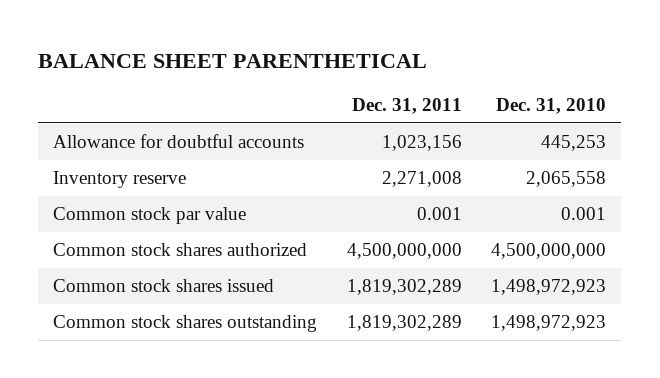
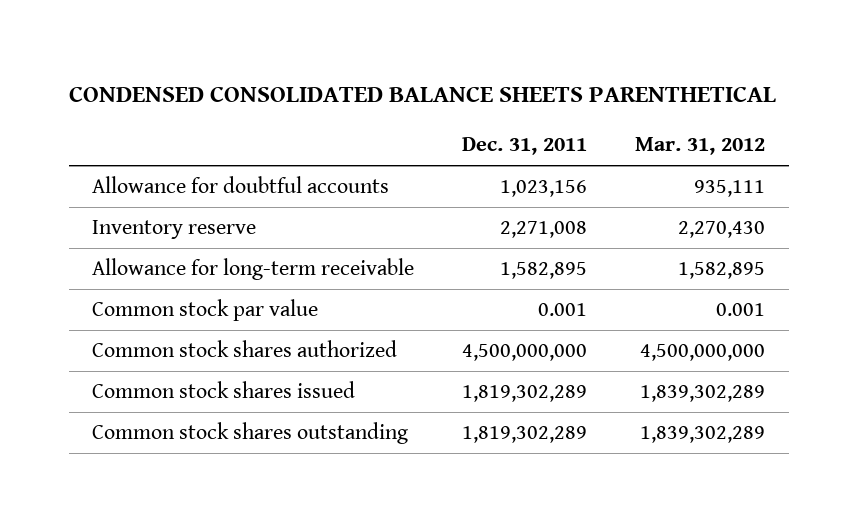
[38,53,428,68] BALANCE SHEET PARENTHETICAL -> [68,86,776,103] CONDENSED CONSOLIDATED BALANCE SHEETS PARENTHETICAL
[496,98,607,115] Dec. 31, 2010 -> none
none -> [635,137,766,156] Mar. 31, 2012
none -> [92,258,415,281] Allowance for long-term receivable

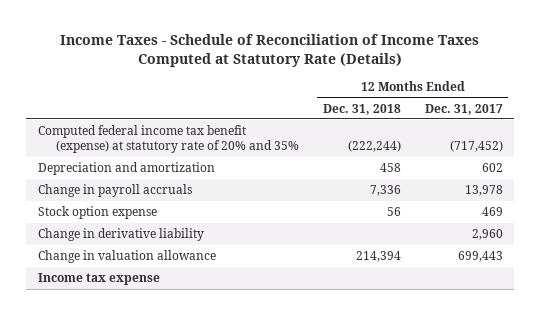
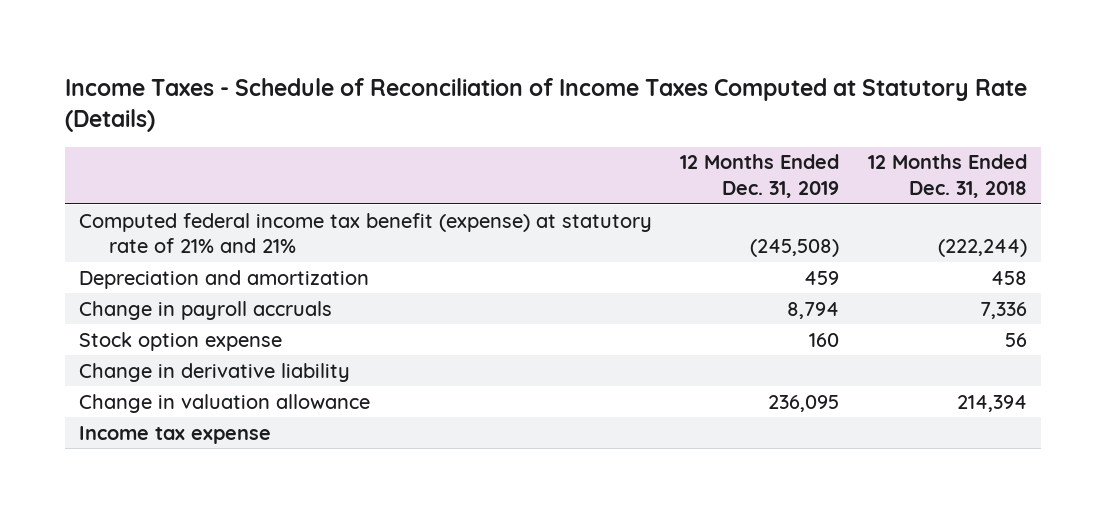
[424,103,503,115] Dec. 31, 2017 -> none
none -> [680,154,840,199] 12 Months Ended Dec. 31, 2019
[38,125,300,154] Computed federal income tax benefit (expense) at statutory rate of 20% and 35% -> [79,212,653,254] Computed federal income tax benefit (expense) at statutory rate of 21% and 21%

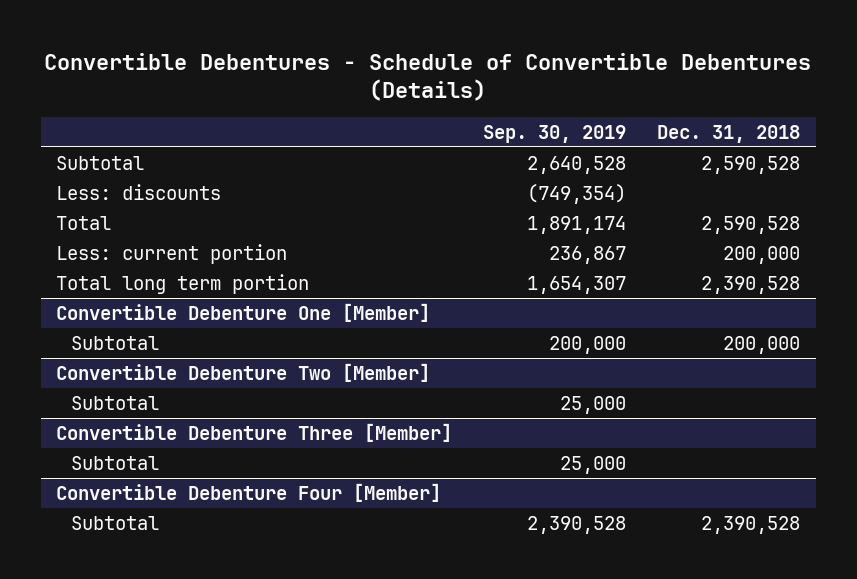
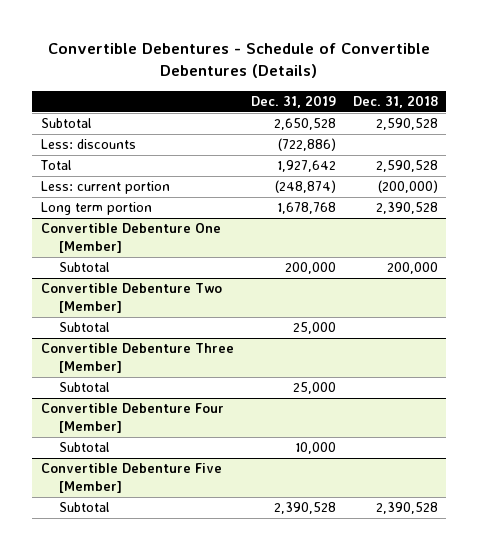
[483,124,627,143] Sep. 30, 2019 -> none
none -> [250,95,336,109] Dec. 31, 2019
[723,245,801,264] 200,000 -> [377,180,438,194] (200,000)
[56,273,310,294] Total long term portion -> [40,202,152,216] Long term portion
none -> [58,442,110,453] Subtotal
none -> [40,463,222,493] Convertible Debenture Five [Member]

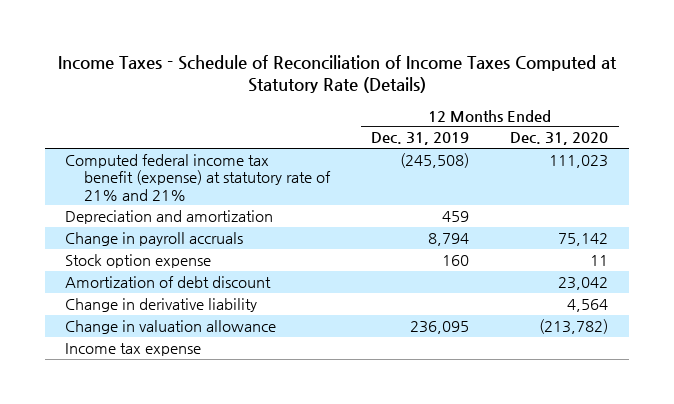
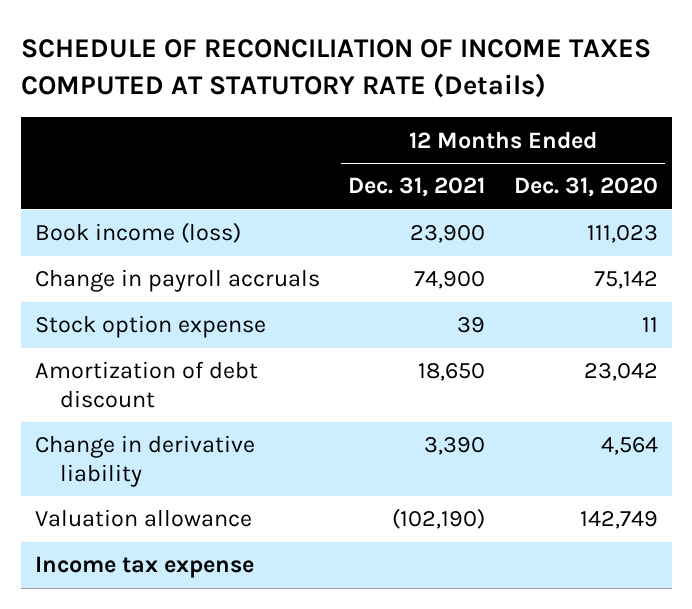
[57,54,617,94] Income Taxes - Schedule of Reconciliation of Income Taxes Computed at Statutory Rate (Details) -> [20,39,651,98] SCHEDULE OF RECONCILIATION OF INCOME TAXES COMPUTED AT STATUTORY RATE (Details)
[371,132,470,146] Dec. 31, 2019 -> none
none -> [348,177,486,198] Dec. 31, 2021
[65,209,274,224] Depreciation and amortization -> none
[65,153,332,201] Computed federal income tax benefit (expense) at statutory rate of 21% and 21% -> [34,222,241,244] Book income (loss)
[65,319,277,334] Change in valuation allowance -> [34,509,252,528] Valuation allowance
[539,318,609,334] (213,782) -> [579,511,658,530] 142,749

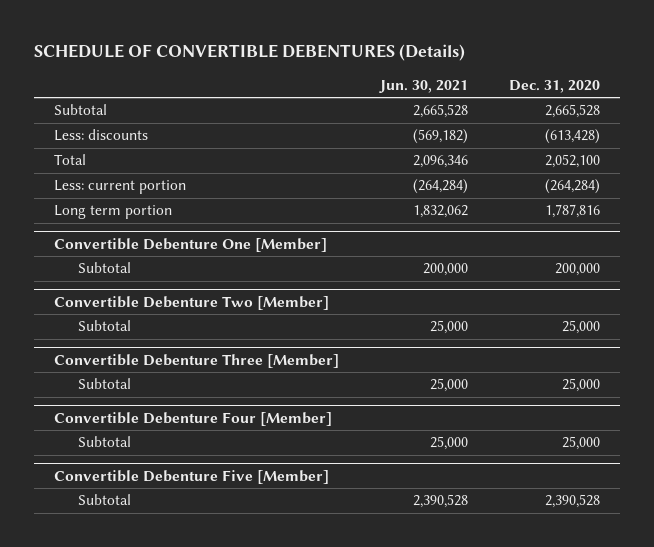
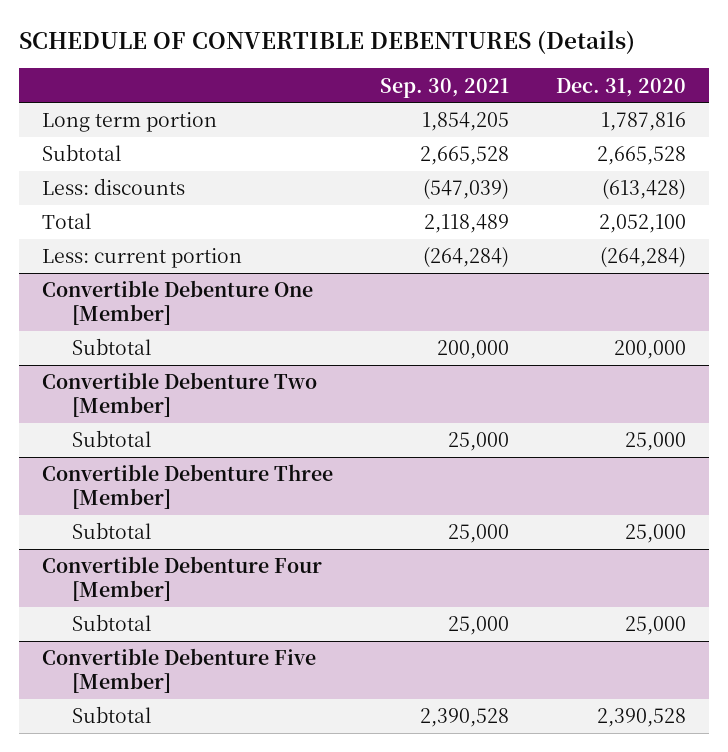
[378,80,468,94] Jun. 30, 2021 -> none
none -> [380,77,510,98] Sep. 30, 2021
[53,205,172,220] Long term portion -> [42,112,218,133] Long term portion

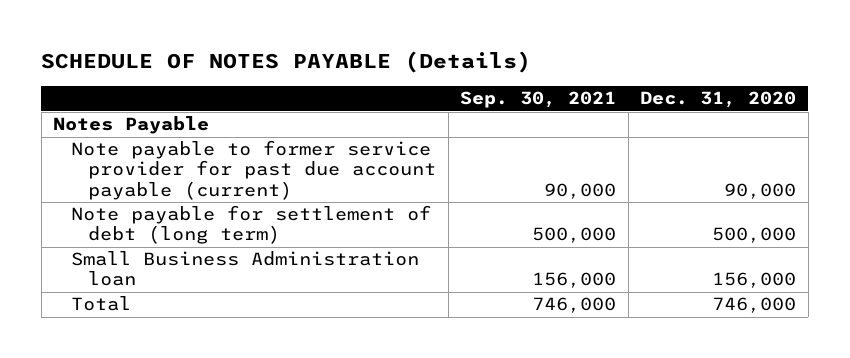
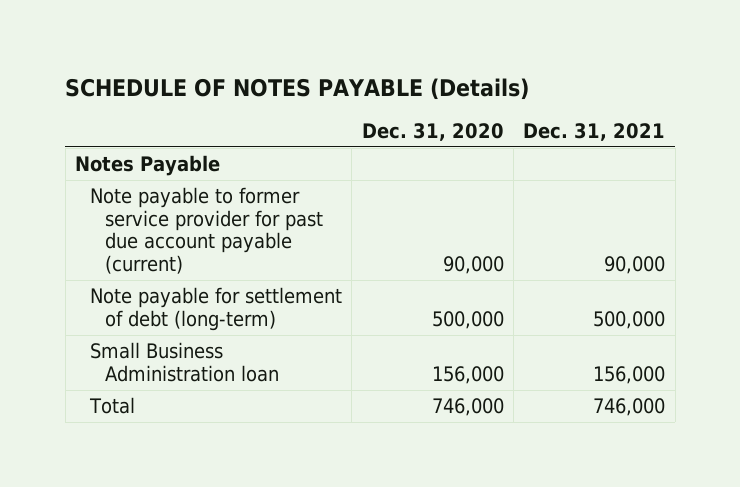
[460,91,617,109] Sep. 30, 2021 -> none
none -> [523,122,666,141] Dec. 31, 2021
[70,205,431,245] Note payable for settlement of debt (long term) -> [90,287,343,331] Note payable for settlement of debt (long-term)

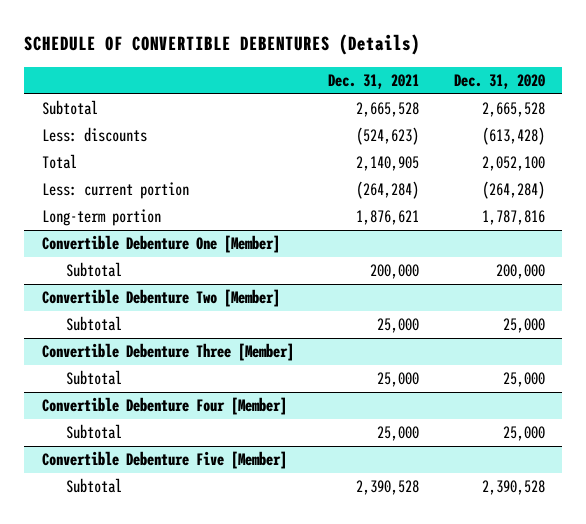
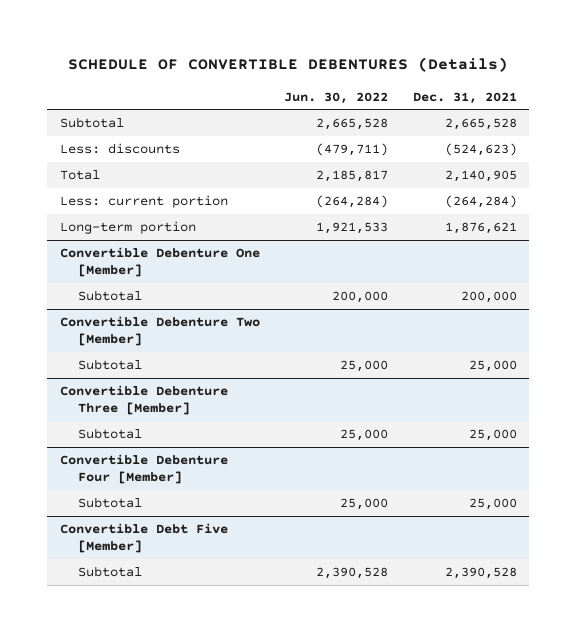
[453,74,545,90] Dec. 31, 2020 -> none
none -> [284,91,389,104] Jun. 30, 2022
[41,451,287,470] Convertible Debenture Five [Member] -> [59,523,228,554] Convertible Debt Five [Member]

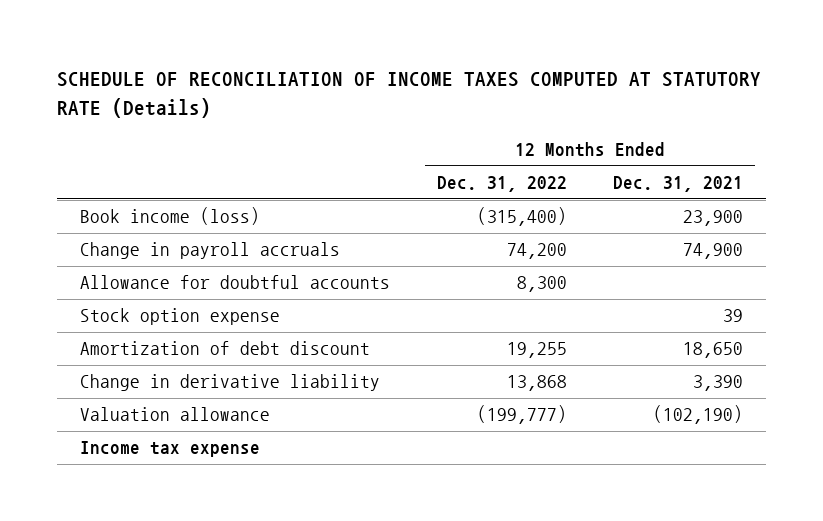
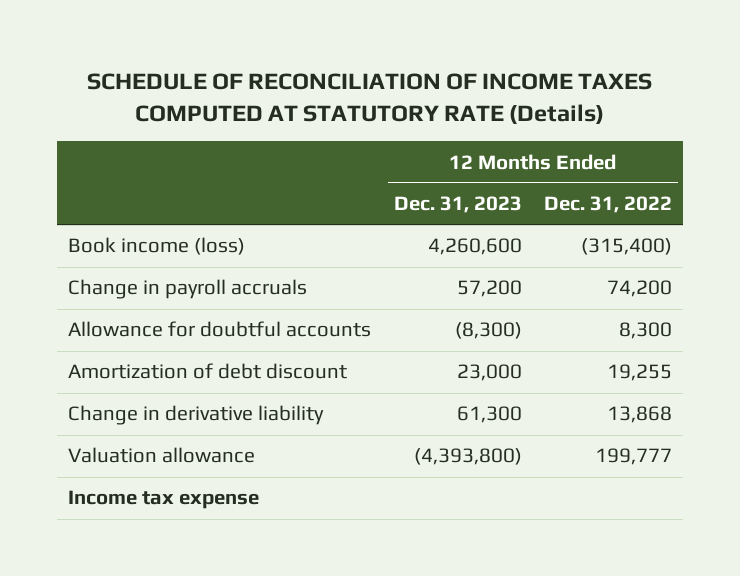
[612,175,743,192] Dec. 31, 2021 -> none
none -> [393,196,522,214] Dec. 31, 2023
[80,308,281,326] Stock option expense -> none
[476,405,567,425] (199,777) -> [595,448,673,466] 199,777

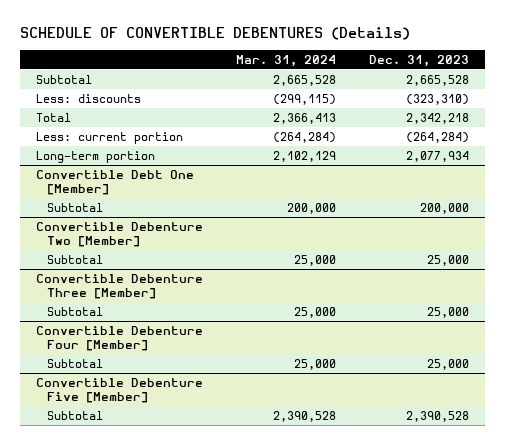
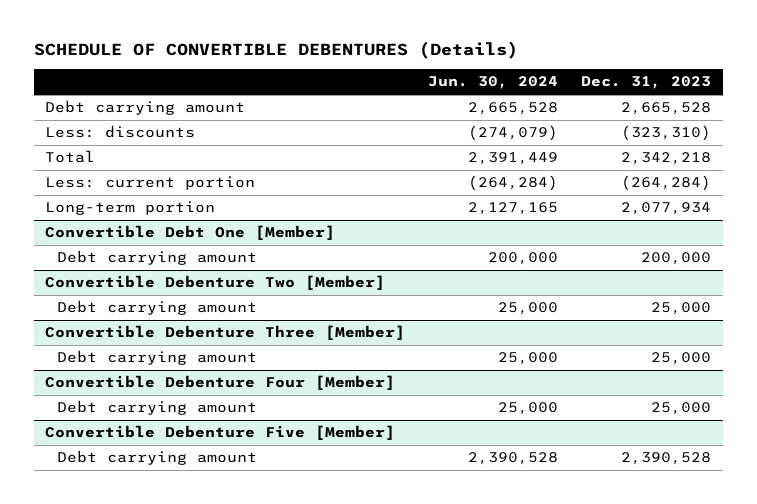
[236,54,337,67] Mar. 31, 2024 -> none
none -> [428,76,559,90] Jun. 30, 2024
[36,74,93,84] Subtotal -> [45,100,246,116] Debt carrying amount
[47,202,104,212] Subtotal -> [57,250,258,266] Debt carrying amount
[47,254,104,264] Subtotal -> [57,300,258,316] Debt carrying amount
[47,306,104,316] Subtotal -> [57,350,258,366] Debt carrying amount
[47,358,104,368] Subtotal -> [57,400,258,416] Debt carrying amount
[47,410,104,420] Subtotal -> [57,450,258,466] Debt carrying amount

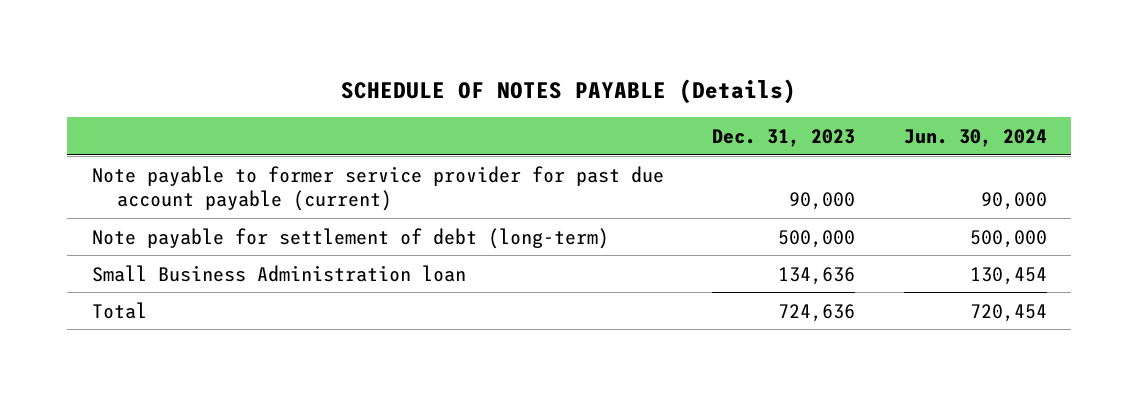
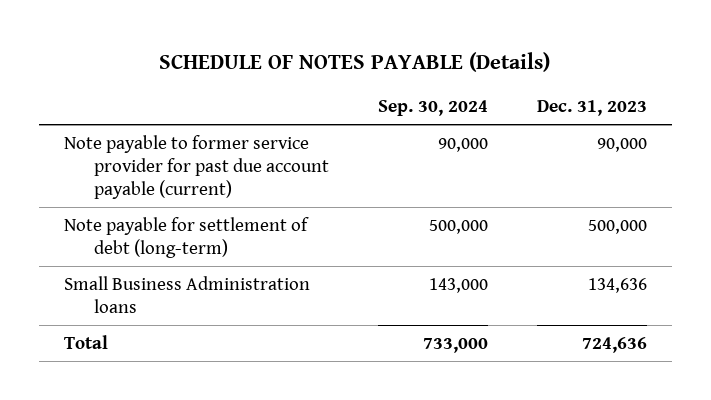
[903,128,1047,147] Jun. 30, 2024 -> none
none -> [377,99,488,116] Sep. 30, 2024
[91,264,466,282] Small Business Administration loan -> [63,276,310,313] Small Business Administration loans

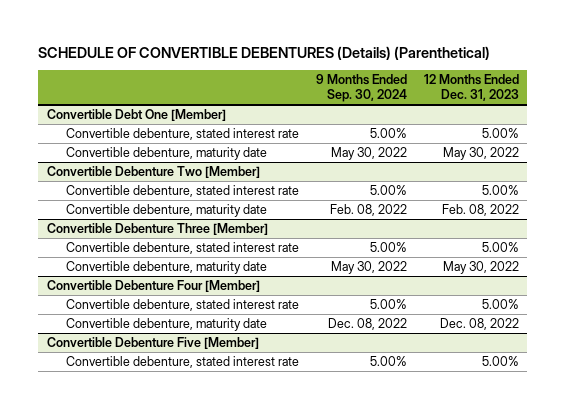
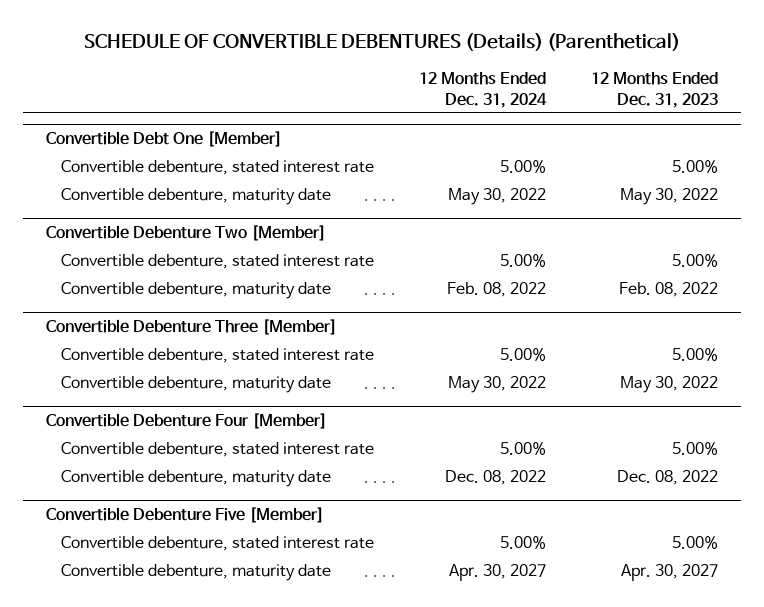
[315,74,407,103] 9 Months Ended Sep. 30, 2024 -> none
none -> [418,72,547,108] 12 Months Ended Dec. 31, 2024
none -> [60,563,331,581] Convertible debenture, maturity date

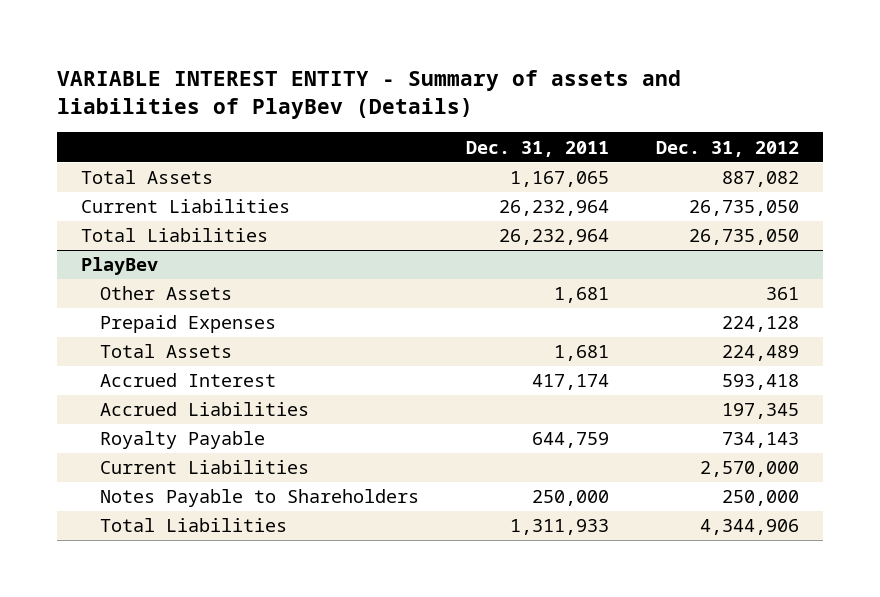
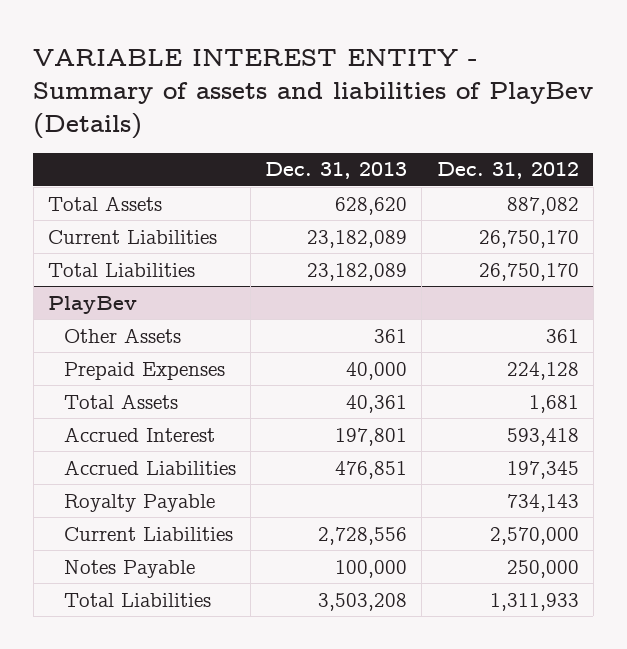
[466,140,610,157] Dec. 31, 2011 -> none
none -> [265,162,408,180] Dec. 31, 2013
[689,200,800,217] 26,735,050 -> [478,229,579,248] 26,750,170
[689,229,800,246] 26,735,050 -> [478,262,579,281] 26,750,170
[722,345,800,362] 224,489 -> [528,394,579,413] 1,681
[99,489,419,508] Notes Payable to Shareholders -> [63,559,195,578] Notes Payable
[700,519,800,536] 4,344,906 -> [489,592,579,611] 1,311,933

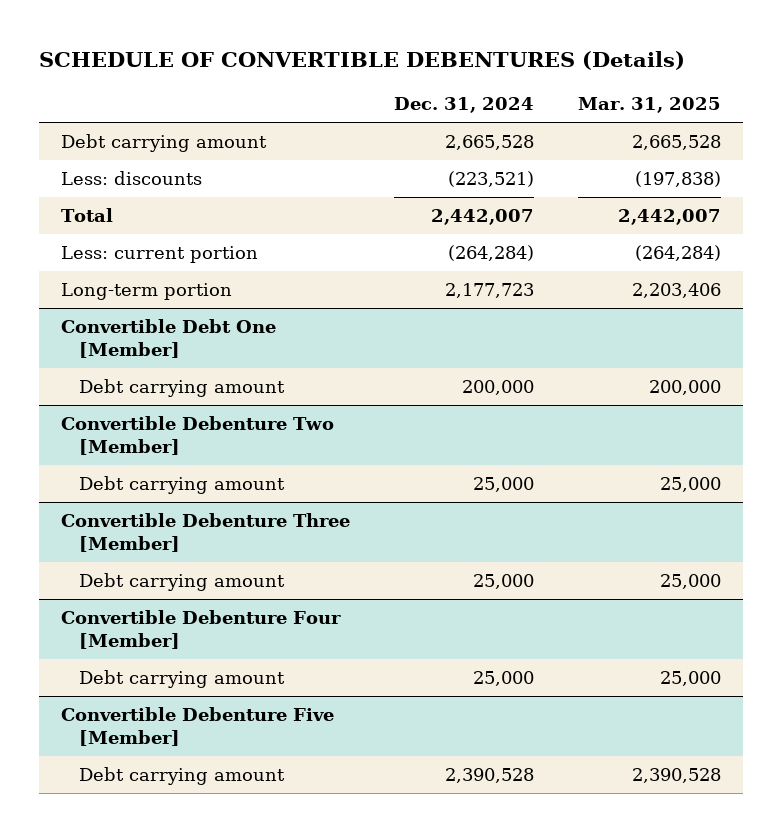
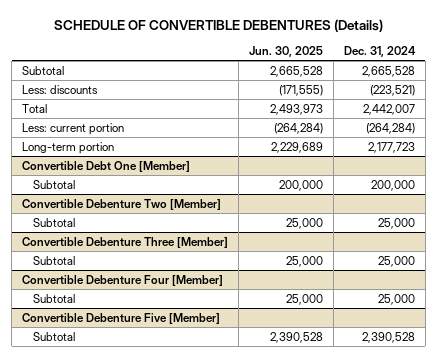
[577,97,721,114] Mar. 31, 2025 -> none
none -> [249,45,324,57] Jun. 30, 2025
[60,134,267,153] Debt carrying amount -> [22,65,65,75] Subtotal
[79,379,286,398] Debt carrying amount -> [32,179,75,189] Subtotal
[79,476,286,495] Debt carrying amount -> [32,217,75,227] Subtotal
[79,573,286,592] Debt carrying amount -> [32,255,75,265] Subtotal
[79,670,286,689] Debt carrying amount -> [32,293,75,303] Subtotal
[79,767,286,786] Debt carrying amount -> [32,331,75,341] Subtotal

